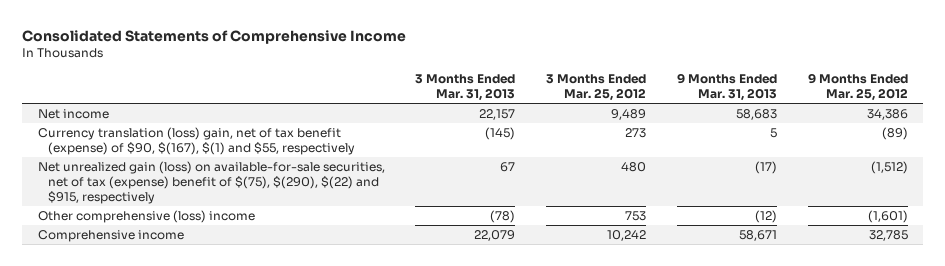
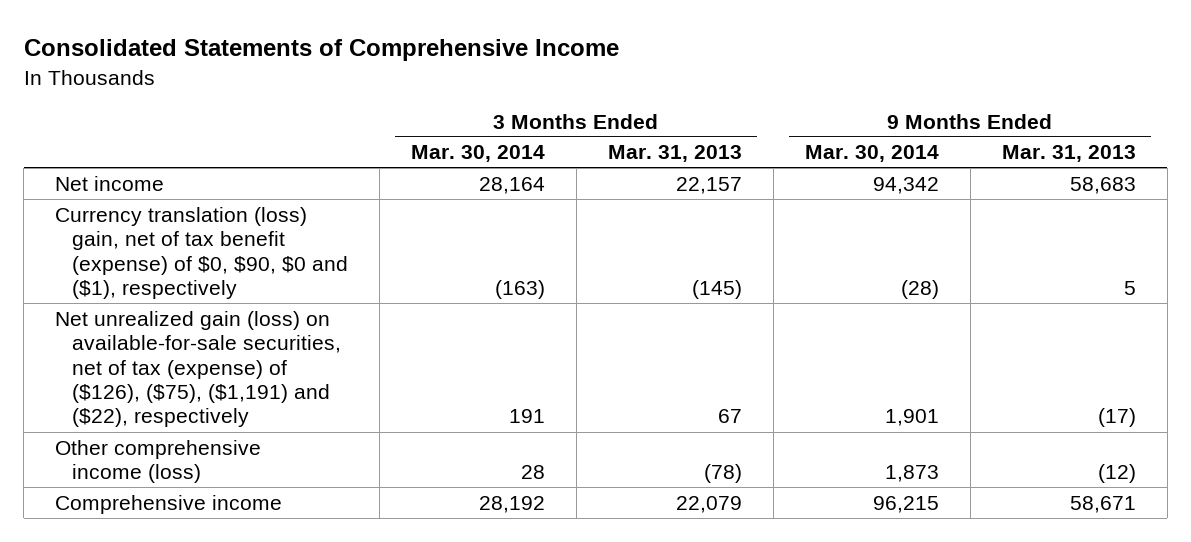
[546,73,647,102] 3 Months Ended Mar. 25, 2012 -> none
[807,72,908,102] 9 Months Ended Mar. 25, 2012 -> none
none -> [410,145,545,163] Mar. 30, 2014
none -> [804,145,939,163] Mar. 30, 2014
[37,126,355,156] Currency translation (loss) gain, net of tax benefit (expense) of $90, $(167), $(1) and $55, respectively -> [55,206,348,299] Currency translation (loss) gain, net of tax benefit (expense) of $0, $90, $0 and ($1), respectively
[37,160,385,205] Net unrealized gain (loss) on available-for-sale securities, net of tax (expense) benefit of $(75), $(290), $(22) and $915, respectively -> [55,310,341,428] Net unrealized gain (loss) on available-for-sale securities, net of tax (expense) of ($126), ($75), ($1,191) and ($22), respectively
[37,209,255,223] Other comprehensive (loss) income -> [55,439,262,484] Other comprehensive income (loss)

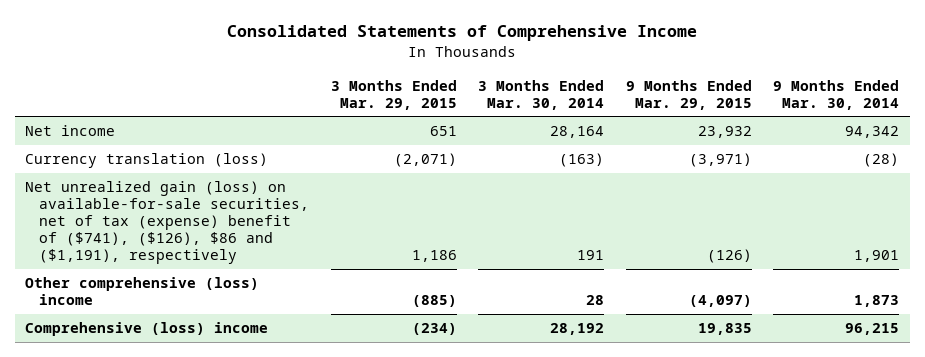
[607,145,742,163] Mar. 31, 2013 -> none
[1001,145,1136,163] Mar. 31, 2013 -> none
none -> [330,79,457,110] 3 Months Ended Mar. 29, 2015
none -> [625,79,752,110] 9 Months Ended Mar. 29, 2015
[55,206,348,299] Currency translation (loss) gain, net of tax benefit (expense) of $0, $90, $0 and ($1), respectively -> [25,153,269,169] Currency translation (loss)
[55,310,341,428] Net unrealized gain (loss) on available-for-sale securities, net of tax (expense) of ($126), ($75), ($1,191) and ($22), respectively -> [25,181,310,265] Net unrealized gain (loss) on available-for-sale securities, net of tax (expense) benefit of ($741), ($126), $86 and ($1,191), respectively
[55,439,262,484] Other comprehensive income (loss) -> [25,277,260,306] Other comprehensive (loss) income
[55,494,283,514] Comprehensive income -> [25,322,269,337] Comprehensive (loss) income

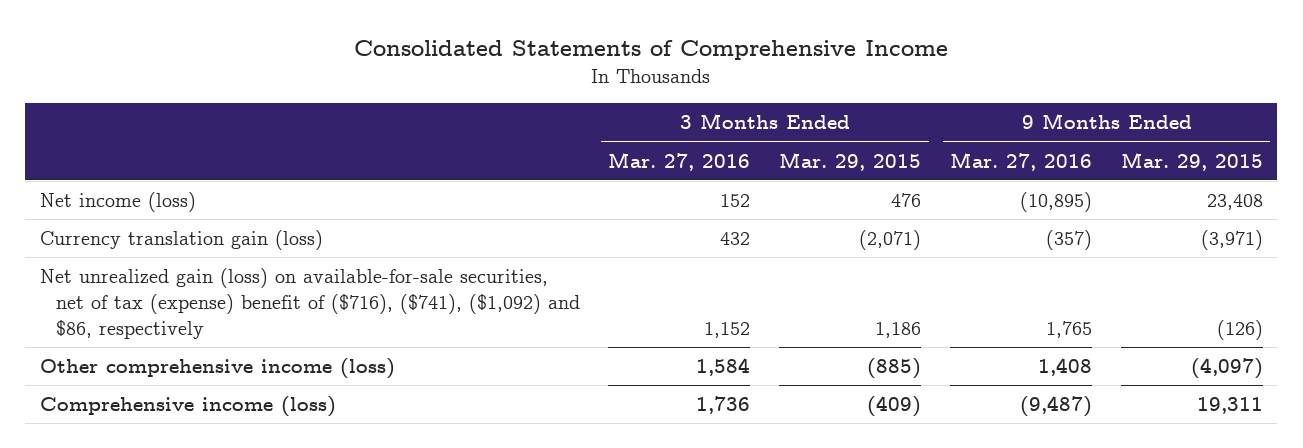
[478,79,605,110] 3 Months Ended Mar. 30, 2014 -> none
[773,79,900,110] 9 Months Ended Mar. 30, 2014 -> none
none -> [608,151,751,171] Mar. 27, 2016
none -> [950,151,1093,171] Mar. 27, 2016
[25,125,116,137] Net income -> [39,192,196,213] Net income (loss)
[429,126,457,137] 651 -> [891,193,922,208] 476
[697,126,752,139] 23,932 -> [1206,194,1263,211] 23,408
[25,153,269,169] Currency translation (loss) -> [39,230,323,251] Currency translation gain (loss)
[25,181,310,265] Net unrealized gain (loss) on available-for-sale securities, net of tax (expense) benefit of ($741), ($126), $86 and ($1,191), respectively -> [39,268,580,339] Net unrealized gain (loss) on available-for-sale securities, net of tax (expense) benefit of ($716), ($741), ($1,092) and $86, respectively
[25,277,260,306] Other comprehensive (loss) income -> [39,358,395,380] Other comprehensive income (loss)
[25,322,269,337] Comprehensive (loss) income -> [39,396,336,418] Comprehensive income (loss)
[411,323,457,336] (234) -> [867,396,922,418] (409)
[697,323,752,336] 19,835 -> [1196,397,1263,415] 19,311

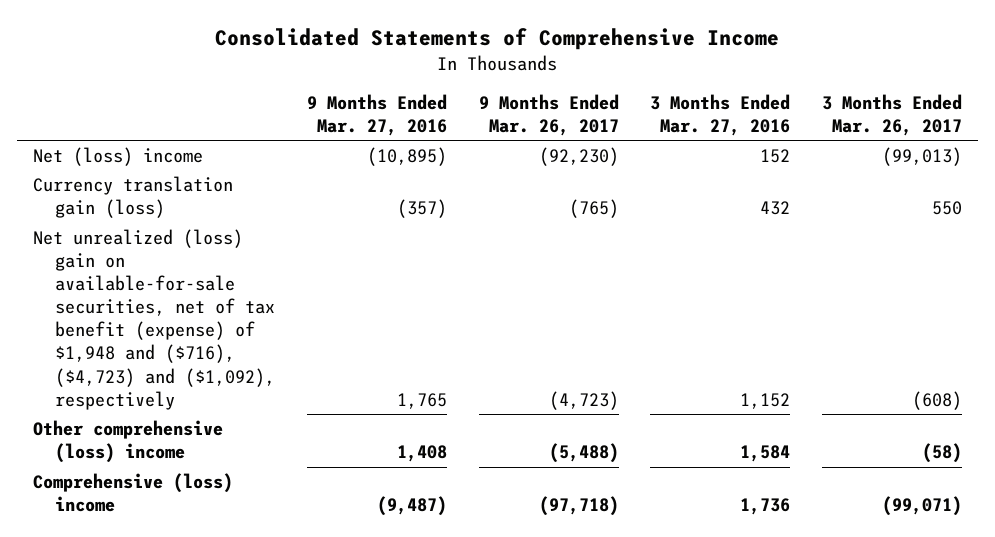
[779,151,922,171] Mar. 29, 2015 -> none
[1120,151,1263,171] Mar. 29, 2015 -> none
none -> [478,93,619,136] 9 Months Ended Mar. 26, 2017
none -> [821,93,962,136] 3 Months Ended Mar. 26, 2017
[39,192,196,213] Net income (loss) -> [32,147,203,167] Net (loss) income
[39,268,580,339] Net unrealized gain (loss) on available-for-sale securities, net of tax (expense) benefit of ($716), ($741), ($1,092) and $86, respectively -> [32,229,276,410] Net unrealized (loss) gain on available-for-sale securities, net of tax benefit (expense) of $1,948 and ($716), ($4,723) and ($1,092), respectively
[39,358,395,380] Other comprehensive income (loss) -> [32,420,223,464] Other comprehensive (loss) income
[39,396,336,418] Comprehensive income (loss) -> [32,473,233,513] Comprehensive (loss) income

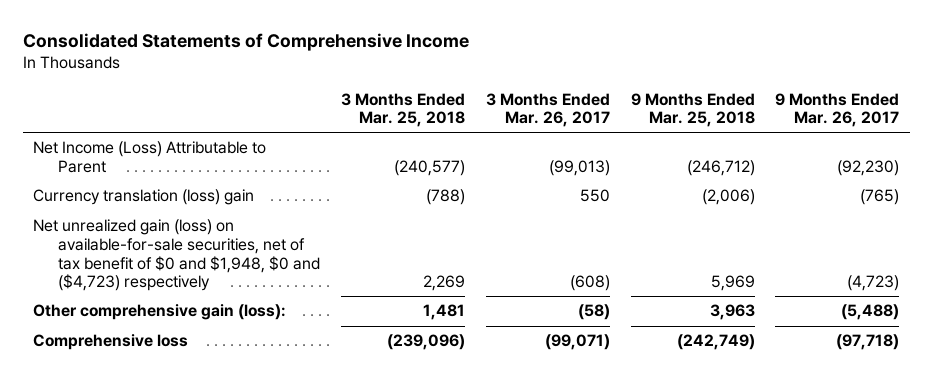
[306,93,447,136] 9 Months Ended Mar. 27, 2016 -> none
[650,93,791,136] 3 Months Ended Mar. 27, 2016 -> none
none -> [340,92,465,128] 3 Months Ended Mar. 25, 2018
none -> [630,92,755,128] 9 Months Ended Mar. 25, 2018
[32,147,203,167] Net (loss) income -> [33,141,267,174] Net Income (Loss) Attributable to Parent
[32,176,233,219] Currency translation gain (loss) -> [33,189,255,206] Currency translation (loss) gain
[32,229,276,410] Net unrealized (loss) gain on available-for-sale securities, net of tax benefit (expense) of $1,948 and ($716), ($4,723) and ($1,092), respectively -> [33,219,320,292] Net unrealized gain (loss) on available-for-sale securities, net of tax benefit of $0 and $1,948, $0 and ($4,723) respectively
[32,420,223,464] Other comprehensive (loss) income -> [33,304,287,321] Other comprehensive gain (loss):
[32,473,233,513] Comprehensive (loss) income -> [33,334,189,351] Comprehensive loss

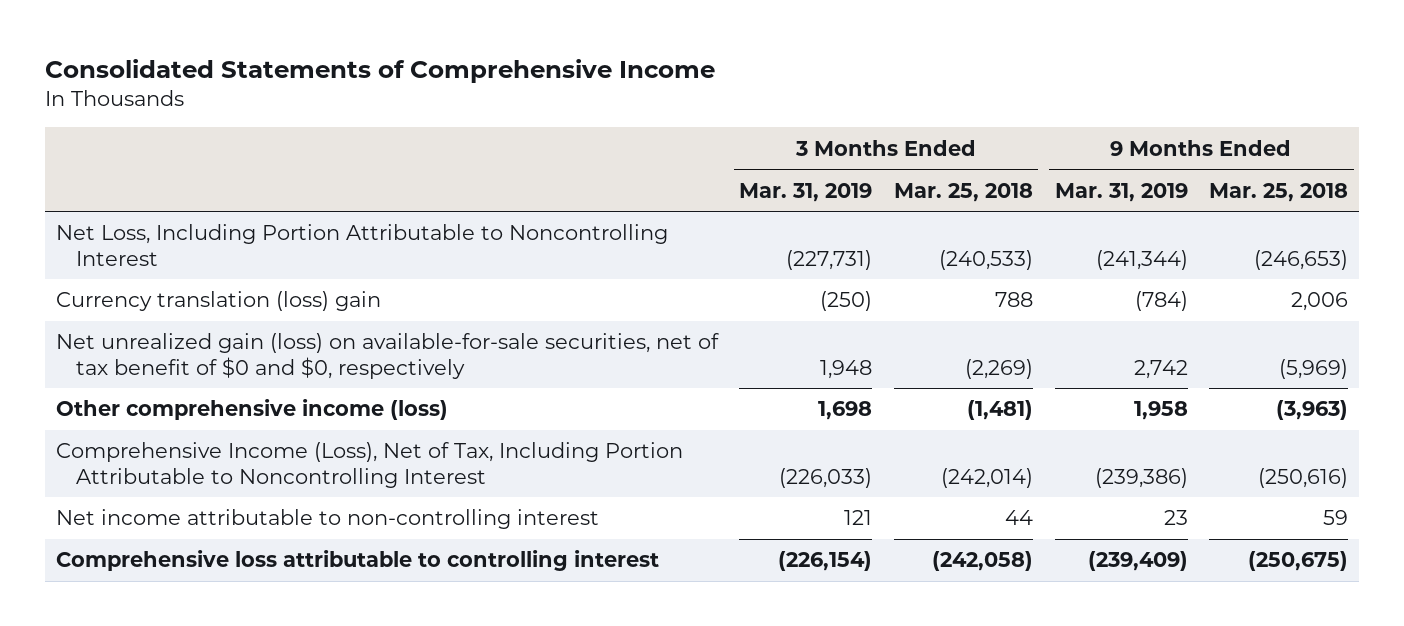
[485,92,610,128] 3 Months Ended Mar. 26, 2017 -> none
[775,92,900,128] 9 Months Ended Mar. 26, 2017 -> none
none -> [739,182,873,202] Mar. 31, 2019
none -> [1054,182,1188,202] Mar. 31, 2019
[33,141,267,174] Net Income (Loss) Attributable to Parent -> none
none -> [55,224,668,266] Net Loss, Including Portion Attributable to Noncontrolling Interest
[425,189,465,206] (788) -> [994,292,1033,308] 788
[701,189,755,206] (2,006) -> [1291,292,1349,312] 2,006
[33,219,320,292] Net unrealized gain (loss) on available-for-sale securities, net of tax benefit of $0 and $1,948, $0 and ($4,723) respectively -> [55,333,719,379] Net unrealized gain (loss) on available-for-sale securities, net of tax benefit of $0 and $0, respectively
[422,275,465,292] 2,269 -> [964,358,1033,379] (2,269)
[710,275,755,292] 5,969 -> [1279,358,1349,379] (5,969)
[33,304,287,321] Other comprehensive gain (loss): -> [55,399,448,421] Other comprehensive income (loss)
[422,304,465,321] 1,481 -> [966,400,1033,421] (1,481)
[709,304,755,321] 3,963 -> [1276,400,1349,421] (3,963)
none -> [55,442,683,488] Comprehensive Income (Loss), Net of Tax, Including Portion Attributable to Noncontrolling Interest
none -> [55,509,599,530] Net income attributable to non-controlling interest
[33,334,189,351] Comprehensive loss -> [55,550,659,572] Comprehensive loss attributable to controlling interest
[386,334,465,351] (239,096) -> [931,551,1033,572] (242,058)
[676,334,755,351] (242,749) -> [1248,551,1349,572] (250,675)

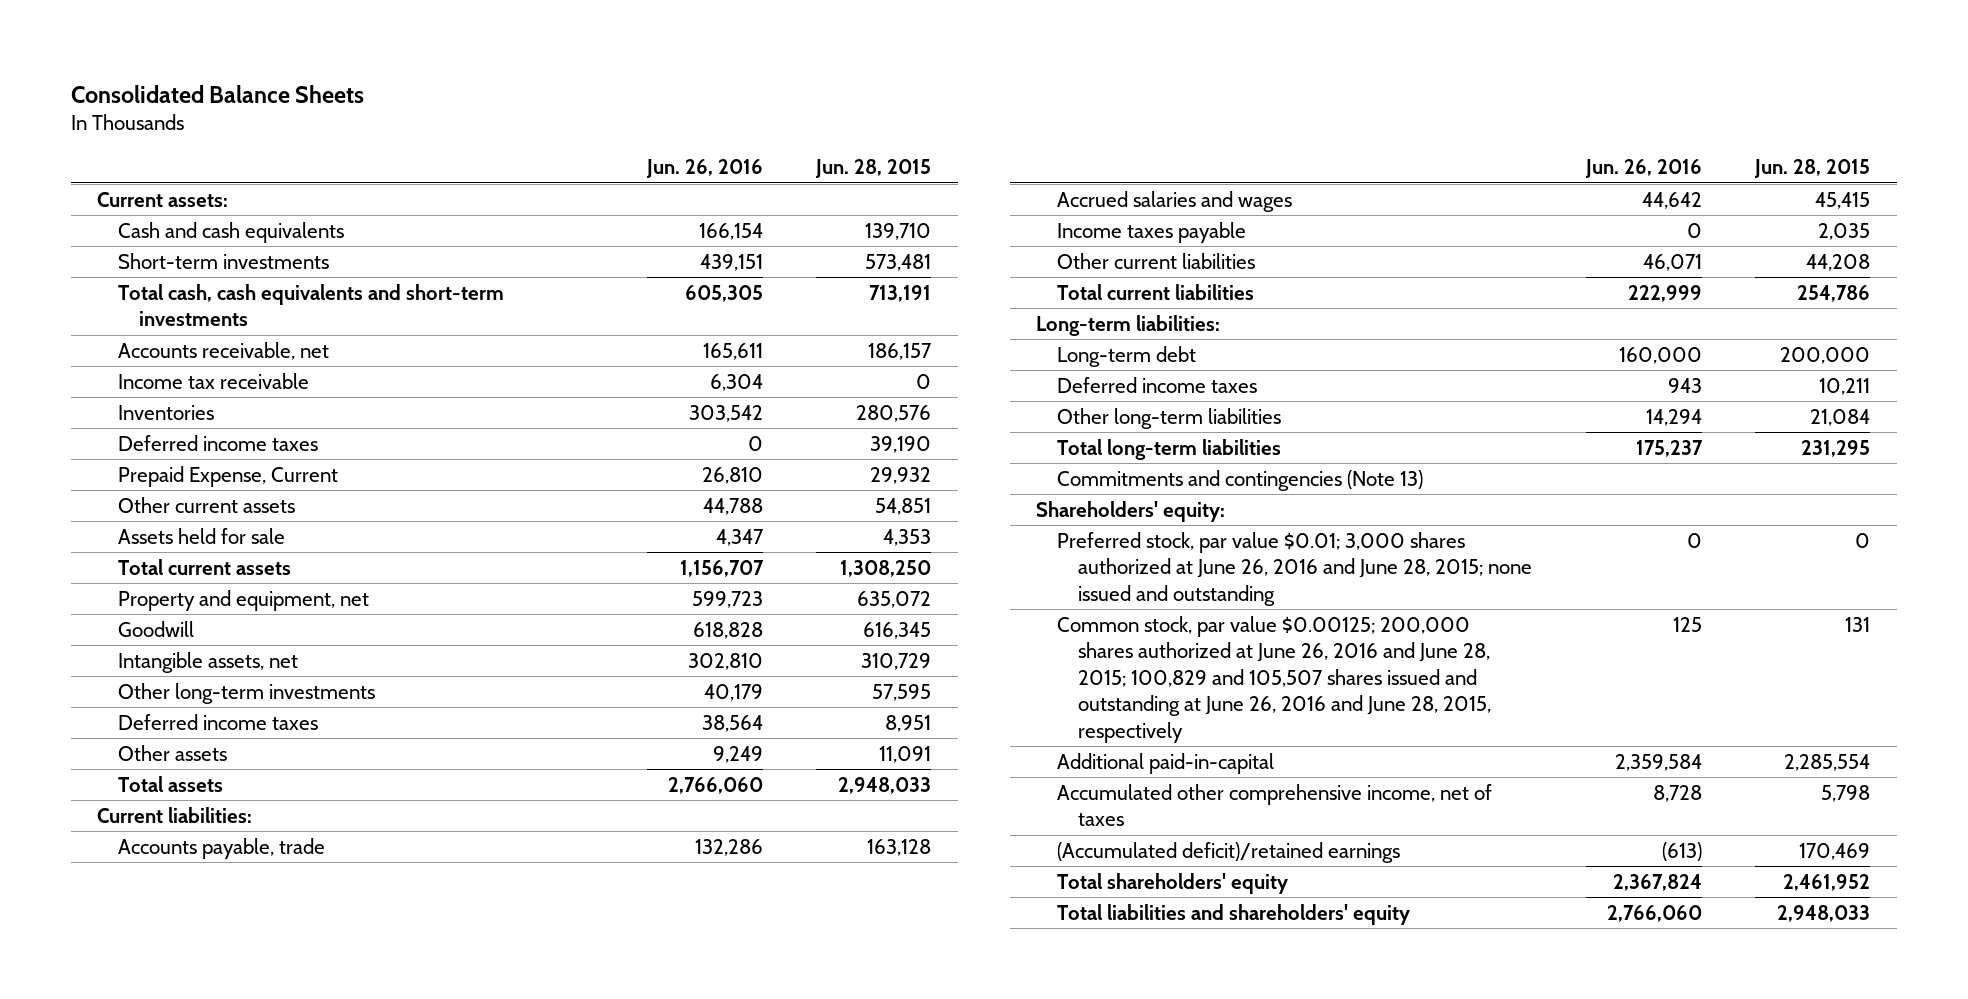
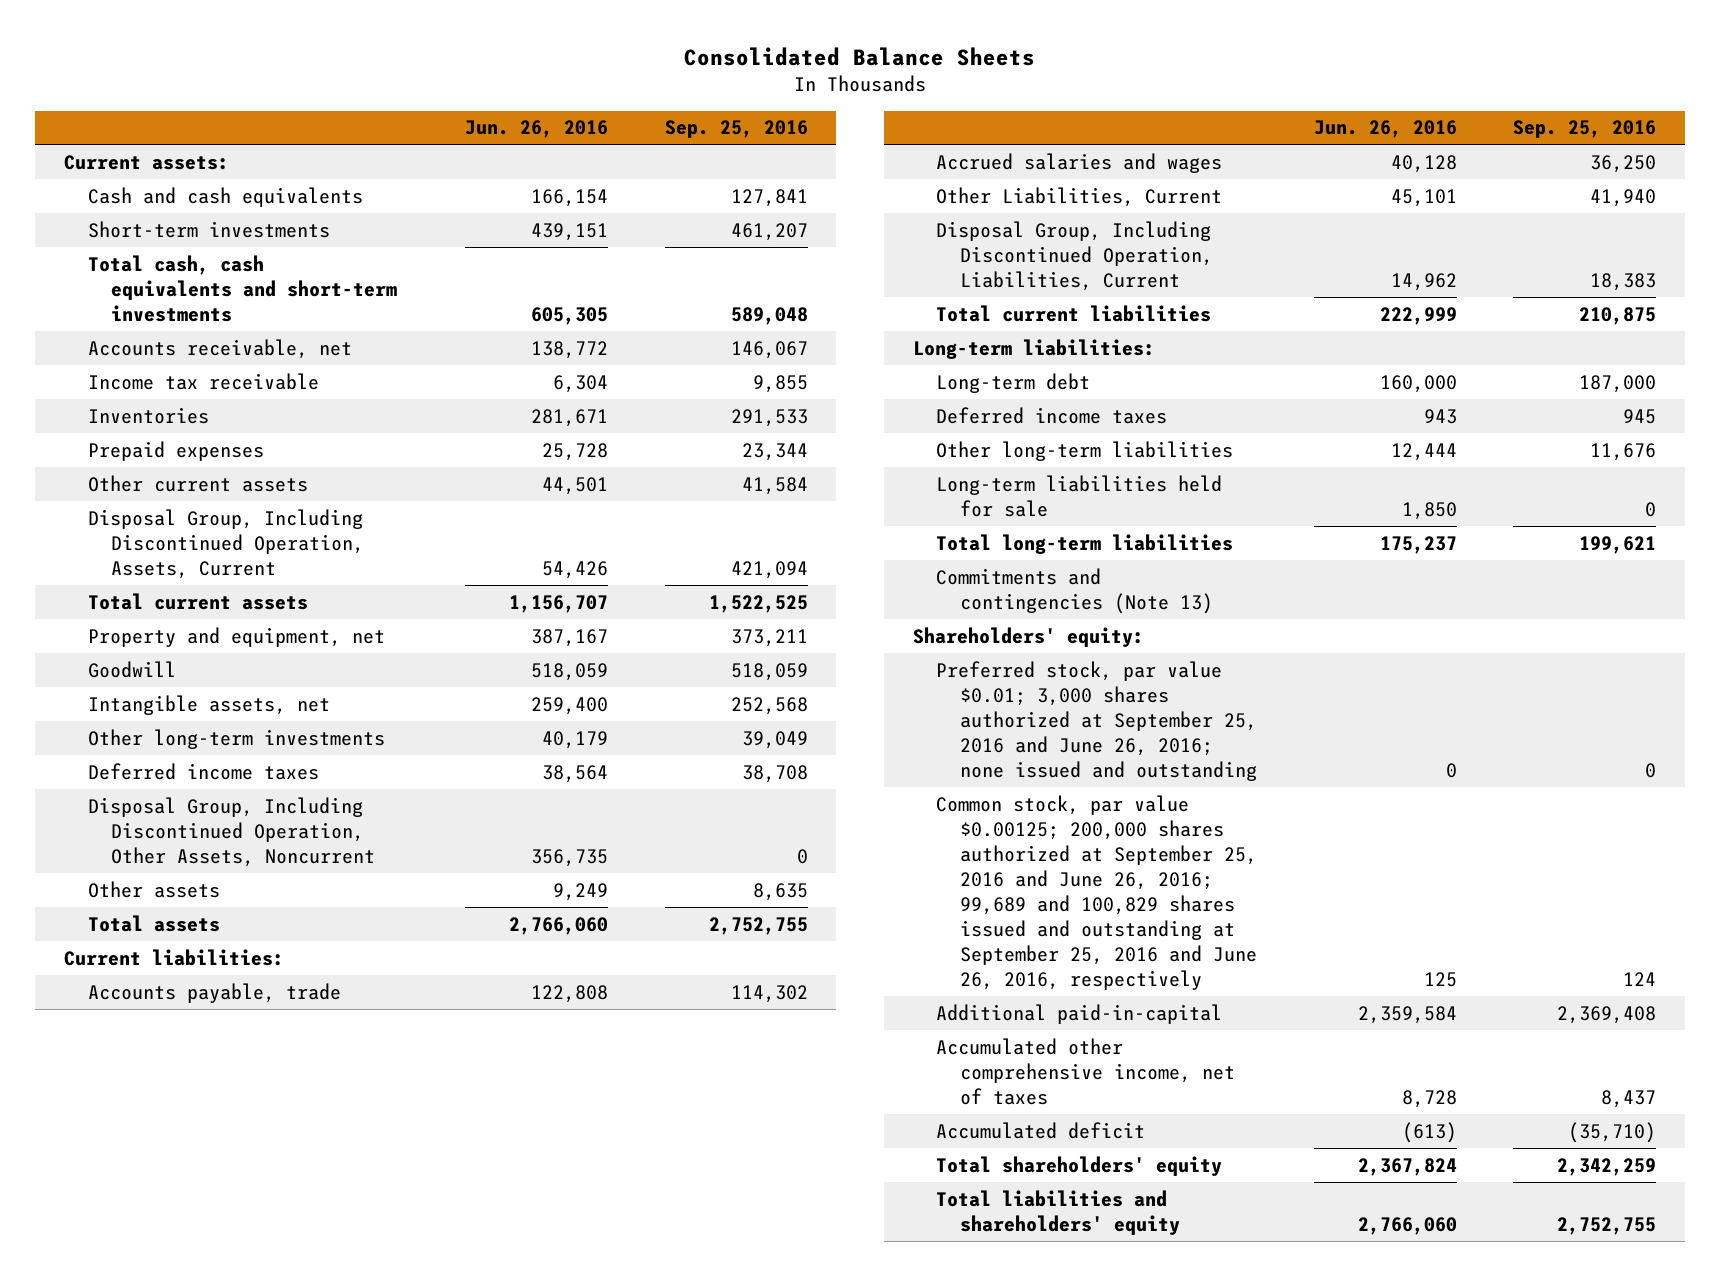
[815,159,932,179] Jun. 28, 2015 -> none
none -> [664,120,808,139] Sep. 25, 2016
[702,342,763,360] 165,611 -> [530,340,608,359] 138,772
[118,434,319,451] Deferred income taxes -> none
[118,527,286,544] Assets held for sale -> none
[688,404,763,422] 303,542 -> [530,408,608,427] 281,671
[118,465,339,487] Prepaid Expense, Current -> [87,440,264,461] Prepaid expenses
[701,466,763,484] 26,810 -> [541,442,608,461] 25,728
[702,497,763,515] 44,788 -> [541,476,608,495] 44,501
none -> [87,508,365,579] Disposal Group, Including Discontinued Operation, Assets, Current
[691,590,763,608] 599,723 -> [530,628,608,647] 387,167
[692,621,763,639] 618,828 -> [530,662,608,681] 518,059
[687,652,763,670] 302,810 -> [530,696,608,715] 259,400
none -> [87,796,376,867] Disposal Group, Including Discontinued Operation, Other Assets, Noncurrent
[1057,221,1247,243] Income taxes payable -> none
[694,838,763,856] 132,286 -> [530,984,608,1003] 122,808
[1641,191,1702,209] 44,642 -> [1390,154,1457,173] 40,128
[1057,252,1256,269] Other current liabilities -> [936,186,1223,207] Other Liabilities, Current
[1642,253,1702,271] 46,071 -> [1390,188,1457,207] 45,101
none -> [936,220,1214,291] Disposal Group, Including Discontinued Operation, Liabilities, Current
[1645,408,1702,426] 14,294 -> [1390,442,1457,461] 12,444
none -> [936,474,1223,517] Long-term liabilities held for sale
[1057,531,1532,606] Preferred stock, par value $0.01; 3,000 shares authorized at June 26, 2016 and June 28, 2015; none issued and outstanding -> [936,660,1258,781] Preferred stock, par value $0.01; 3,000 shares authorized at September 25, 2016 and June 26, 2016; none issued and outstanding
[1057,615,1491,743] Common stock, par value $0.00125; 200,000 shares authorized at June 26, 2016 and June 28, 2015; 100,829 and 105,507 shares issued and outstanding at June 26, 2016 and June 28, 2015, respectively -> [936,794,1258,990] Common stock, par value $0.00125; 200,000 shares authorized at September 25, 2016 and June 26, 2016; 99,689 and 100,829 shares issued and outstanding at September 25, 2016 and June 26, 2016, respectively
[1057,841,1401,863] (Accumulated deficit)/retained earnings -> [936,1121,1146,1139] Accumulated deficit

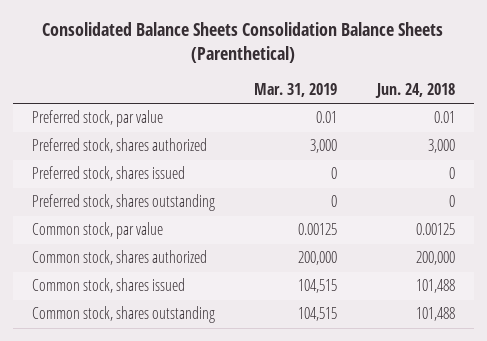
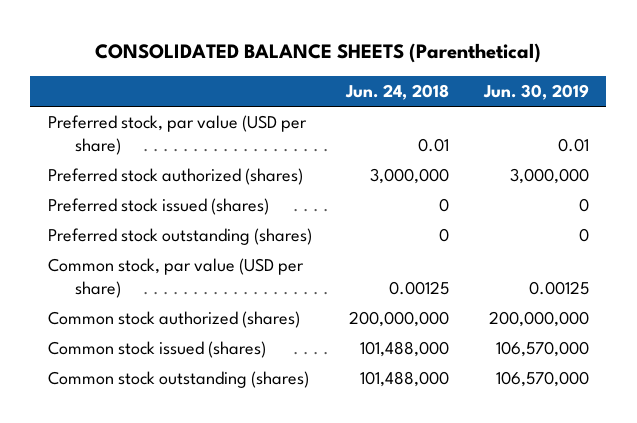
[42,22,444,64] Consolidated Balance Sheets Consolidation Balance Sheets (Parenthetical) -> [95,43,542,64] CONSOLIDATED BALANCE SHEETS (Parenthetical)
[254,82,338,97] Mar. 31, 2019 -> none
none -> [483,84,590,101] Jun. 30, 2019
[32,110,164,128] Preferred stock, par value -> [47,115,307,155] Preferred stock, par value (USD per share)
[32,138,208,154] Preferred stock, shares authorized -> [47,168,303,186] Preferred stock authorized (shares)
[427,139,455,154] 3,000 -> [370,168,450,185] 3,000,000
[32,166,186,182] Preferred stock, shares issued -> [47,198,269,216] Preferred stock issued (shares)
[32,194,216,212] Preferred stock, shares outstanding -> [47,228,312,246] Preferred stock outstanding (shares)
[32,222,164,240] Common stock, par value -> [47,258,304,298] Common stock, par value (USD per share)
[32,250,208,266] Common stock, shares authorized -> [47,311,300,329] Common stock authorized (shares)
[415,251,455,266] 200,000 -> [349,311,450,328] 200,000,000
[32,278,186,294] Common stock, shares issued -> [47,341,266,359] Common stock issued (shares)
[415,279,455,294] 101,488 -> [360,341,450,358] 101,488,000
[32,306,216,324] Common stock, shares outstanding -> [47,371,309,389] Common stock outstanding (shares)
[415,307,455,322] 101,488 -> [360,371,450,388] 101,488,000

